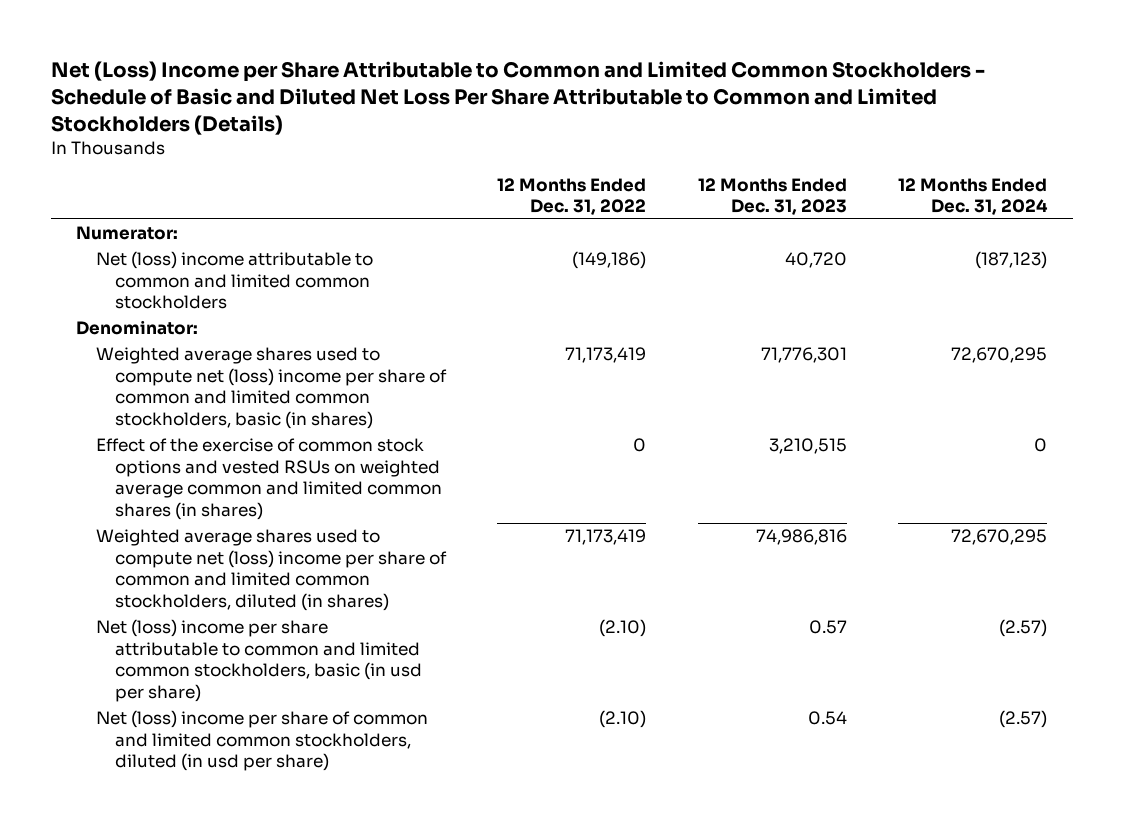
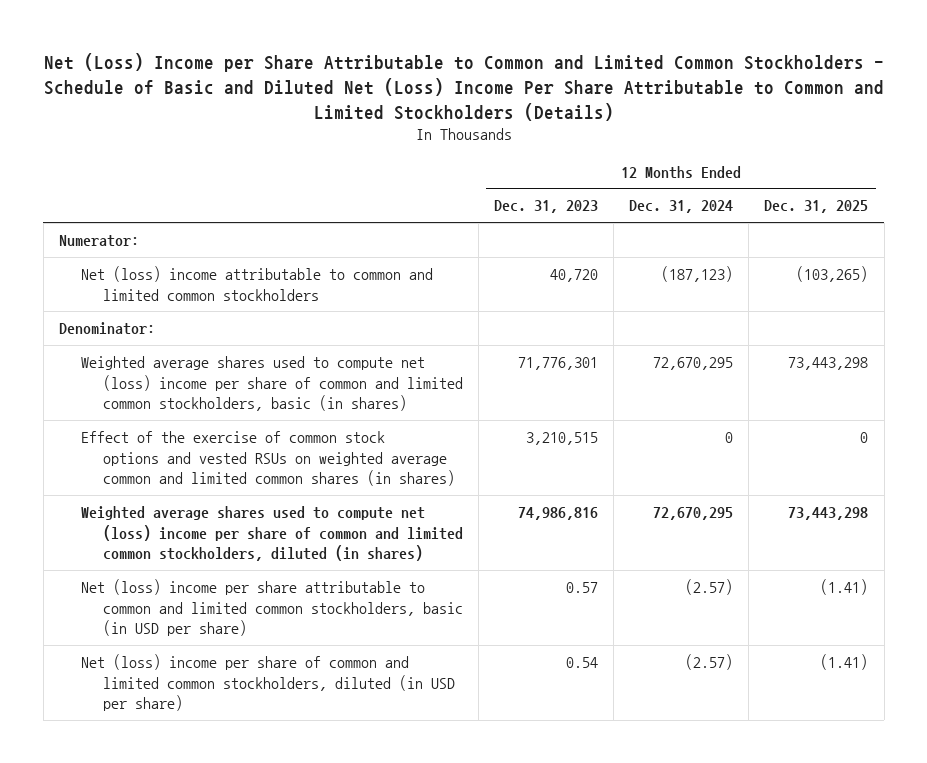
[50,61,985,135] Net (Loss) Income per Share Attributable to Common and Limited Common Stockholders - Schedule of Basic and Diluted Net Loss Per Share Attributable to Common and Limited Stockholders (Details) -> [43,52,884,121] Net (Loss) Income per Share Attributable to Common and Limited Common Stockholders - Schedule of Basic and Diluted Net (Loss) Income Per Share Attributable to Common and Limited Stockholders (Details)
[497,177,647,216] 12 Months Ended Dec. 31, 2022 -> none
none -> [764,200,869,214] Dec. 31, 2025
[95,619,422,702] Net (loss) income per share attributable to common and limited common stockholders, basic (in usd per share) -> [80,578,463,637] Net (loss) income per share attributable to common and limited common stockholders, basic (in USD per share)
[95,710,428,772] Net (loss) income per share of common and limited common stockholders, diluted (in usd per share) -> [80,653,455,712] Net (loss) income per share of common and limited common stockholders, diluted (in USD per share)

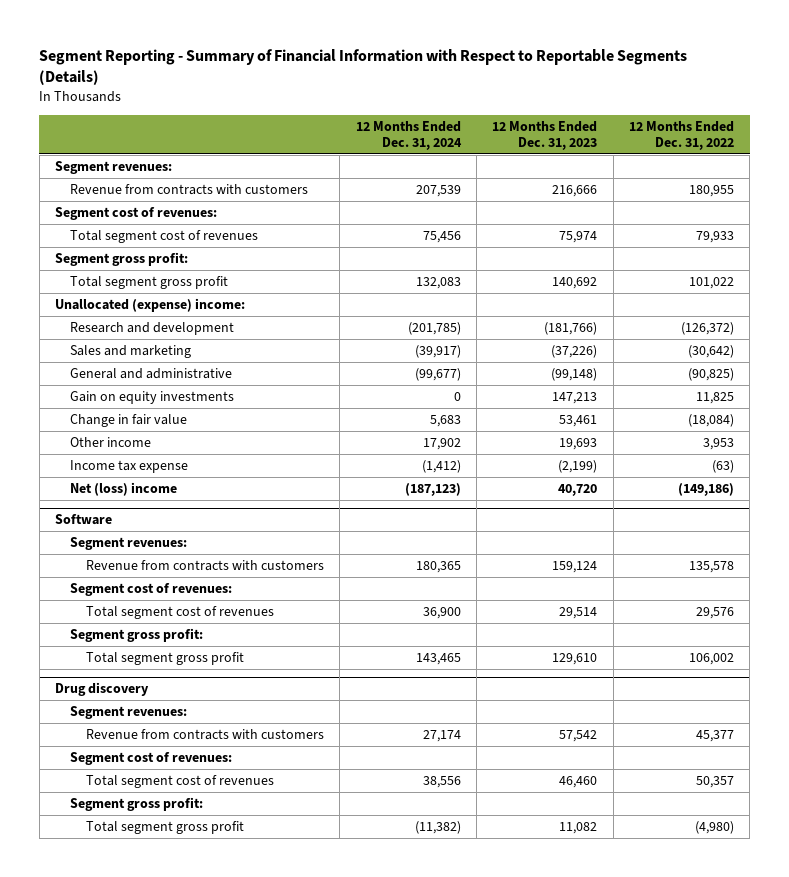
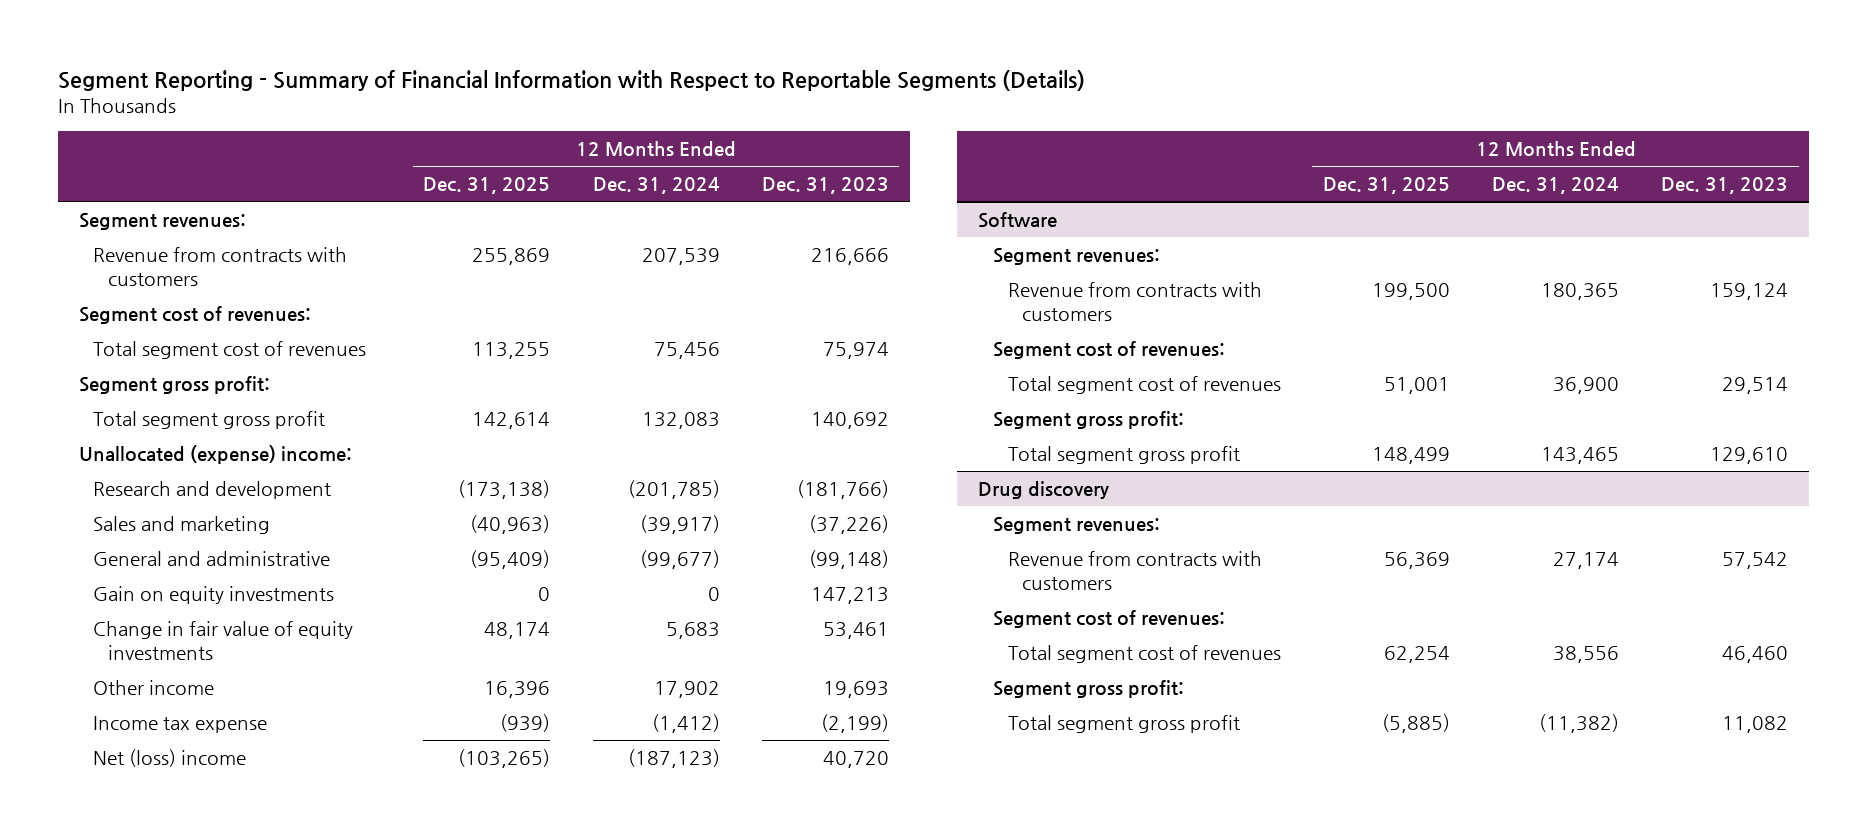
[629,120,735,150] 12 Months Ended Dec. 31, 2022 -> none
none -> [423,177,551,195] Dec. 31, 2025
[70,414,188,428] Change in fair value -> [93,621,354,660] Change in fair value of equity investments

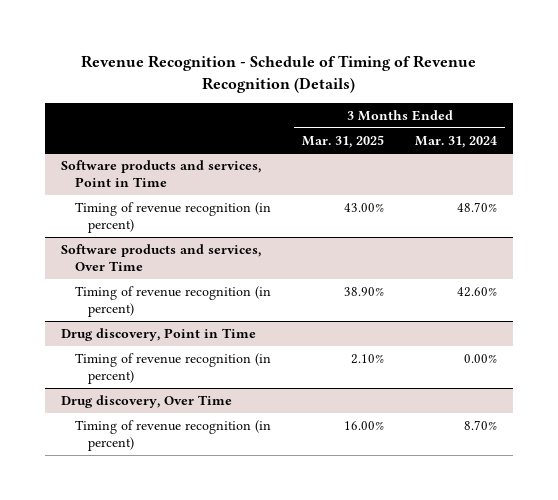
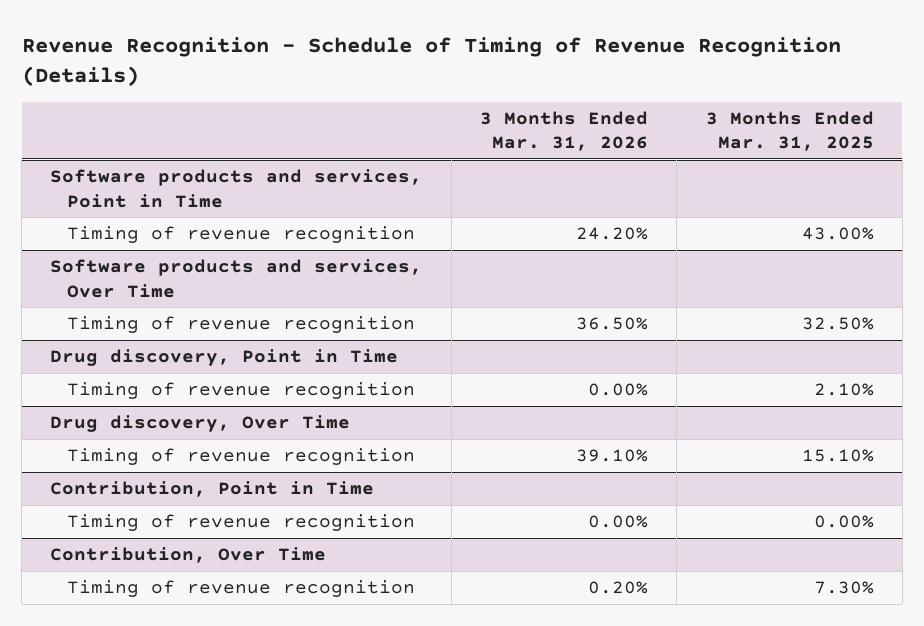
[415,135,498,148] Mar. 31, 2024 -> none
none -> [480,110,649,152] 3 Months Ended Mar. 31, 2026
[74,201,271,234] Timing of revenue recognition (in percent) -> [66,226,415,244] Timing of revenue recognition
[74,285,271,318] Timing of revenue recognition (in percent) -> [66,316,415,334] Timing of revenue recognition
[343,286,384,296] 38.90% -> [801,317,874,331] 32.50%
[74,352,271,385] Timing of revenue recognition (in percent) -> [66,382,415,400] Timing of revenue recognition
[74,419,271,452] Timing of revenue recognition (in percent) -> [66,448,415,466] Timing of revenue recognition
[343,420,384,430] 16.00% -> [801,449,874,463] 15.10%
none -> [50,481,375,498] Contribution, Point in Time
none -> [66,514,415,532] Timing of revenue recognition
none -> [50,547,327,564] Contribution, Over Time
none -> [66,580,415,598] Timing of revenue recognition

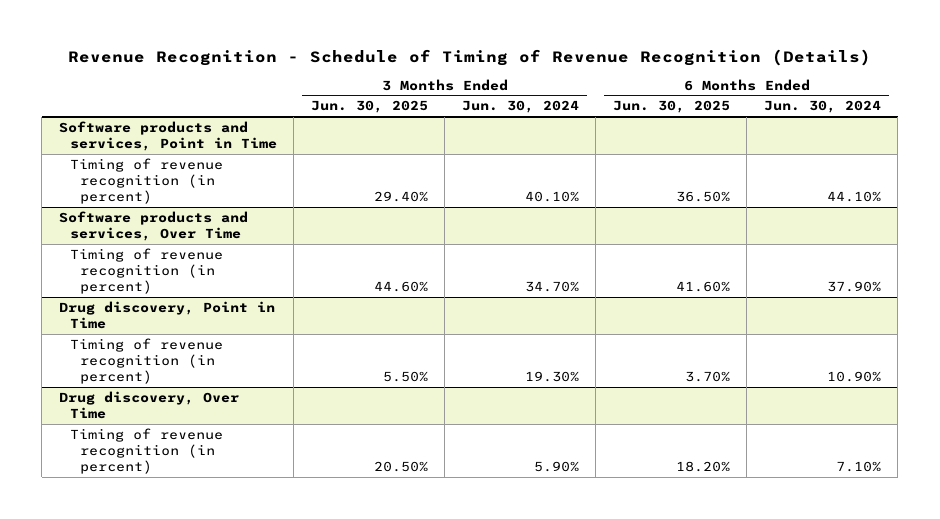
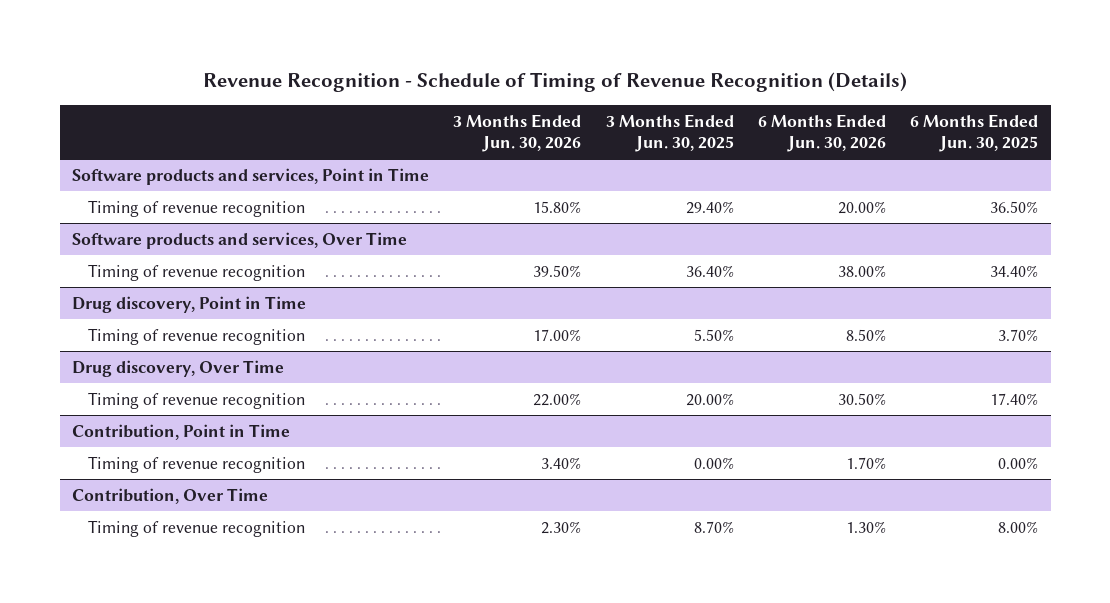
[461,100,579,114] Jun. 30, 2024 -> none
[763,100,881,114] Jun. 30, 2024 -> none
none -> [453,113,582,152] 3 Months Ended Jun. 30, 2026
none -> [757,113,886,152] 6 Months Ended Jun. 30, 2026
[69,157,223,204] Timing of revenue recognition (in percent) -> [87,199,305,217] Timing of revenue recognition
[69,247,223,294] Timing of revenue recognition (in percent) -> [87,263,305,281] Timing of revenue recognition
[373,280,428,292] 44.60% -> [685,264,734,277] 36.40%
[675,280,730,292] 41.60% -> [990,264,1039,277] 34.40%
[69,337,223,384] Timing of revenue recognition (in percent) -> [87,327,305,345] Timing of revenue recognition
[69,427,223,474] Timing of revenue recognition (in percent) -> [87,391,305,409] Timing of revenue recognition
[373,460,428,472] 20.50% -> [685,392,734,406] 20.00%
[675,460,730,472] 18.20% -> [990,392,1039,405] 17.40%
none -> [71,423,290,440] Contribution, Point in Time
none -> [87,455,305,473] Timing of revenue recognition
none -> [71,487,268,504] Contribution, Over Time
none -> [87,519,305,537] Timing of revenue recognition

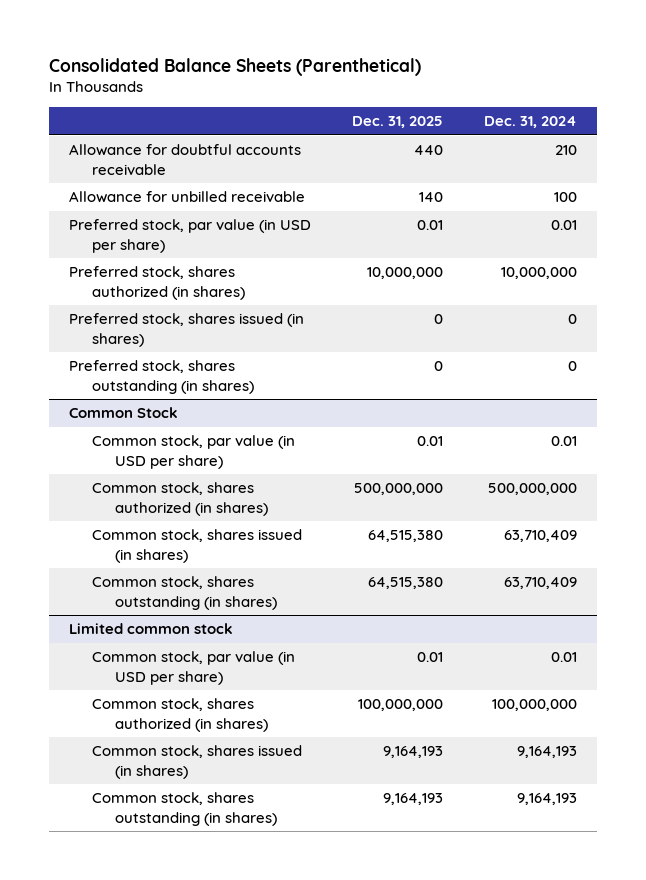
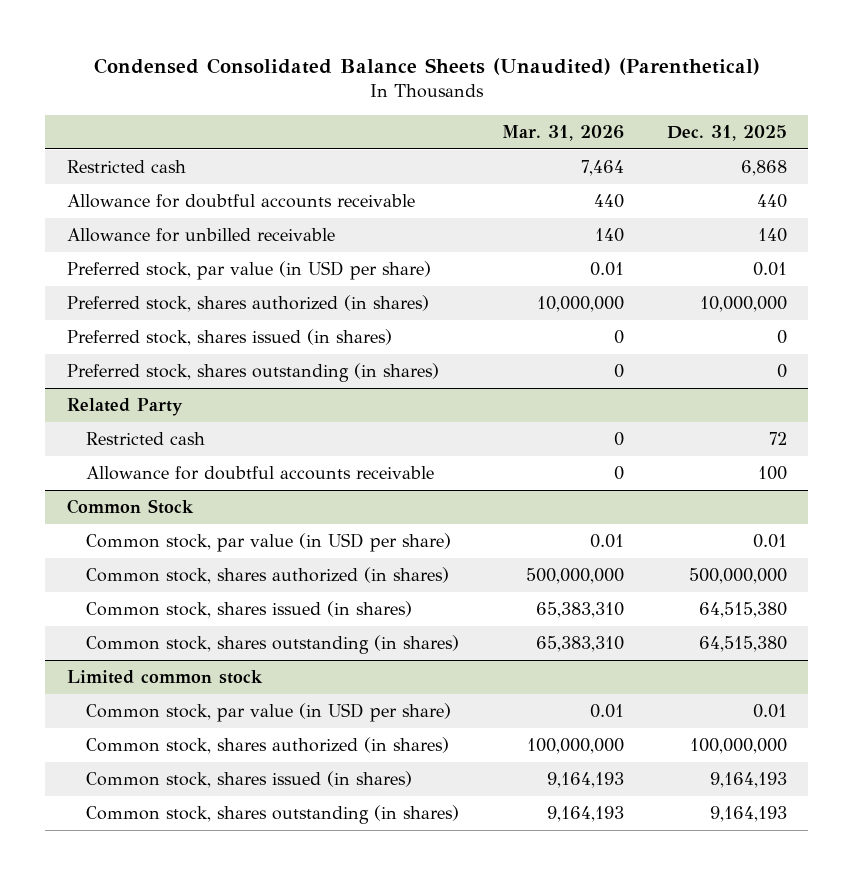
[48,57,421,76] Consolidated Balance Sheets (Parenthetical) -> [93,58,760,76] Condensed Consolidated Balance Sheets (Unaudited) (Parenthetical)
[483,116,577,129] Dec. 31, 2024 -> none
none -> [501,124,624,141] Mar. 31, 2026
none -> [66,160,186,174] Restricted cash
none -> [66,398,183,417] Related Party
none -> [86,432,206,446] Restricted cash
none -> [86,466,435,481] Allowance for doubtful accounts receivable

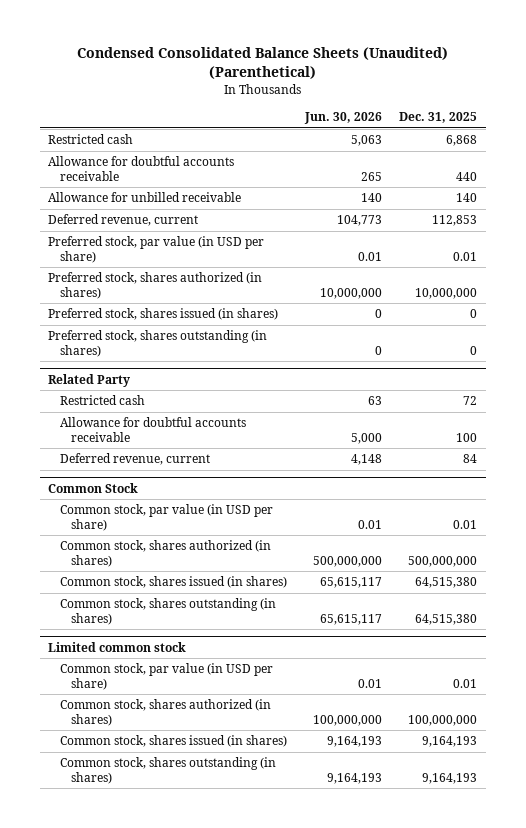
[501,124,624,141] Mar. 31, 2026 -> none
none -> [303,112,382,125] Jun. 30, 2026
none -> [48,214,199,227] Deferred revenue, current
none -> [59,453,210,466] Deferred revenue, current

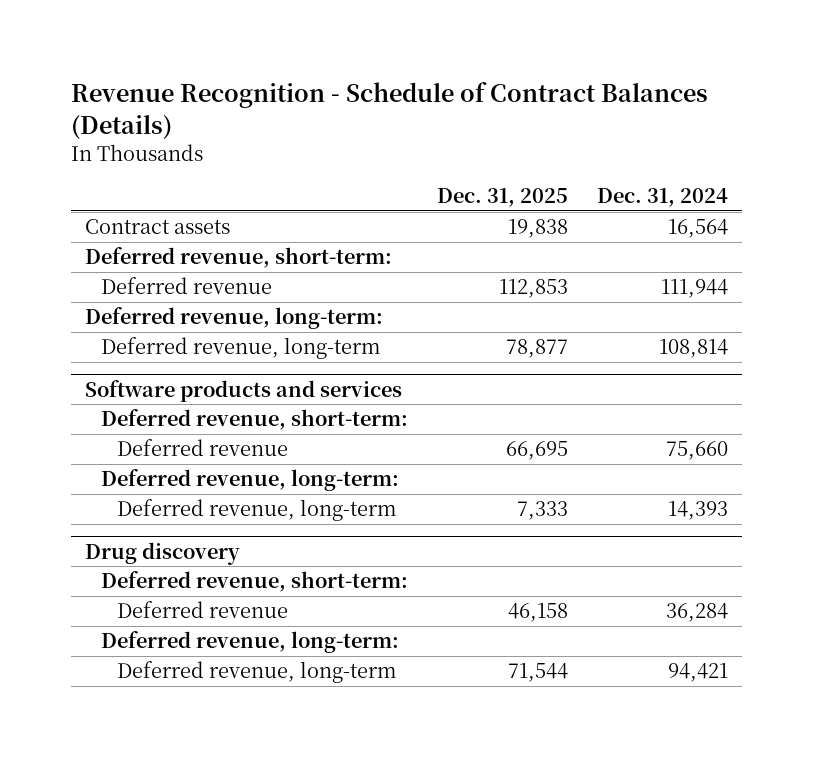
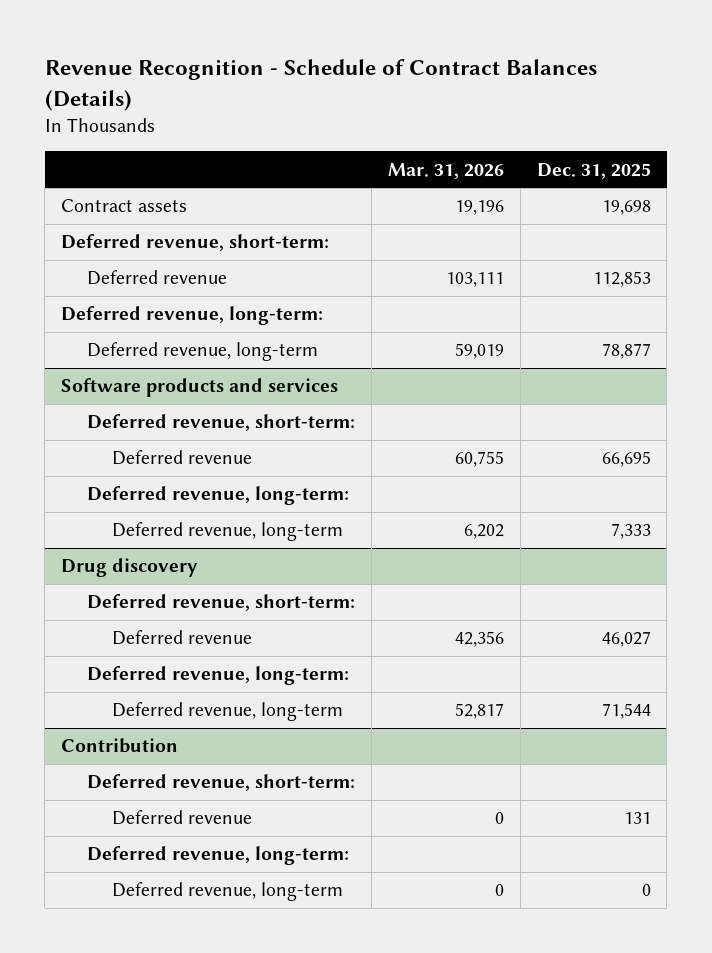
[596,188,728,208] Dec. 31, 2024 -> none
none -> [387,162,504,179] Mar. 31, 2026
[507,219,568,239] 19,838 -> [601,200,651,216] 19,698
[507,603,568,623] 46,158 -> [601,631,651,648] 46,027
none -> [61,738,179,754] Contribution
none -> [86,774,355,792] Deferred revenue, short-term:
none -> [112,810,253,826] Deferred revenue
none -> [86,846,349,866] Deferred revenue, long-term:
none -> [112,882,344,902] Deferred revenue, long-term

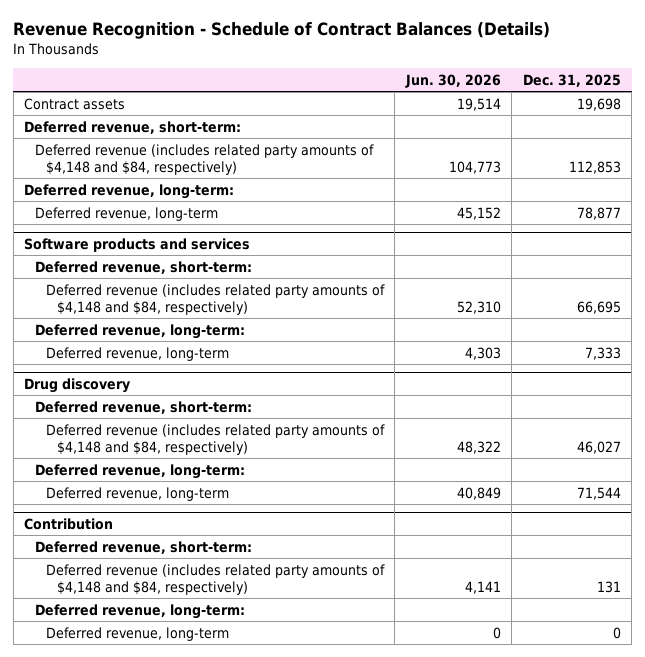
[387,162,504,179] Mar. 31, 2026 -> none
none -> [404,74,501,89] Jun. 30, 2026
[86,270,227,286] Deferred revenue -> [34,143,374,175] Deferred revenue (includes related party amounts of $4,148 and $84, respectively)
[112,450,253,466] Deferred revenue -> [45,283,385,315] Deferred revenue (includes related party amounts of $4,148 and $84, respectively)
[112,630,253,646] Deferred revenue -> [45,423,385,455] Deferred revenue (includes related party amounts of $4,148 and $84, respectively)
[112,810,253,826] Deferred revenue -> [45,563,385,595] Deferred revenue (includes related party amounts of $4,148 and $84, respectively)

